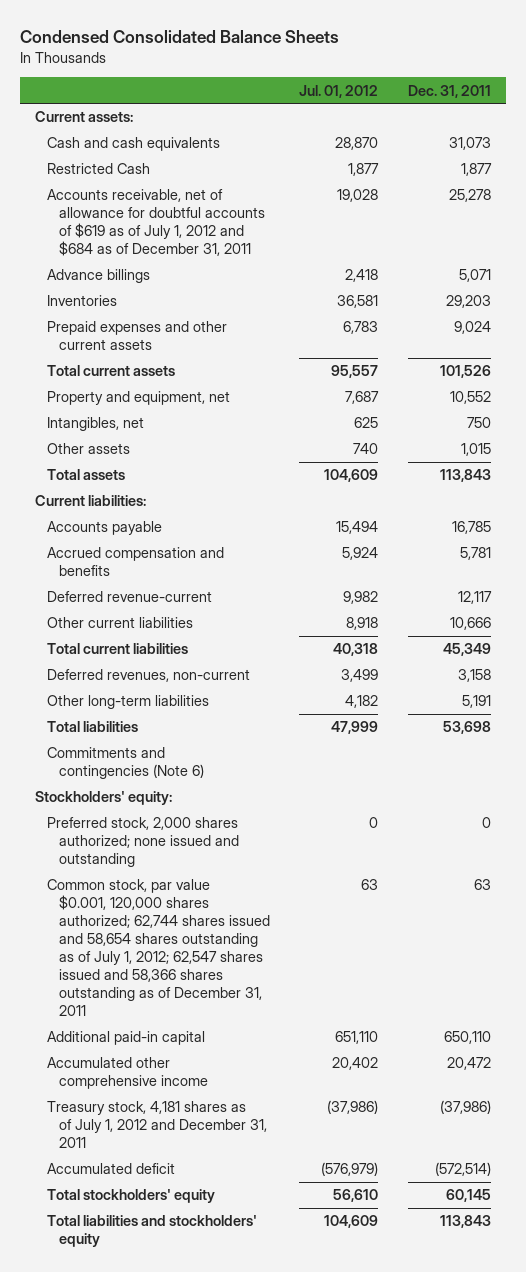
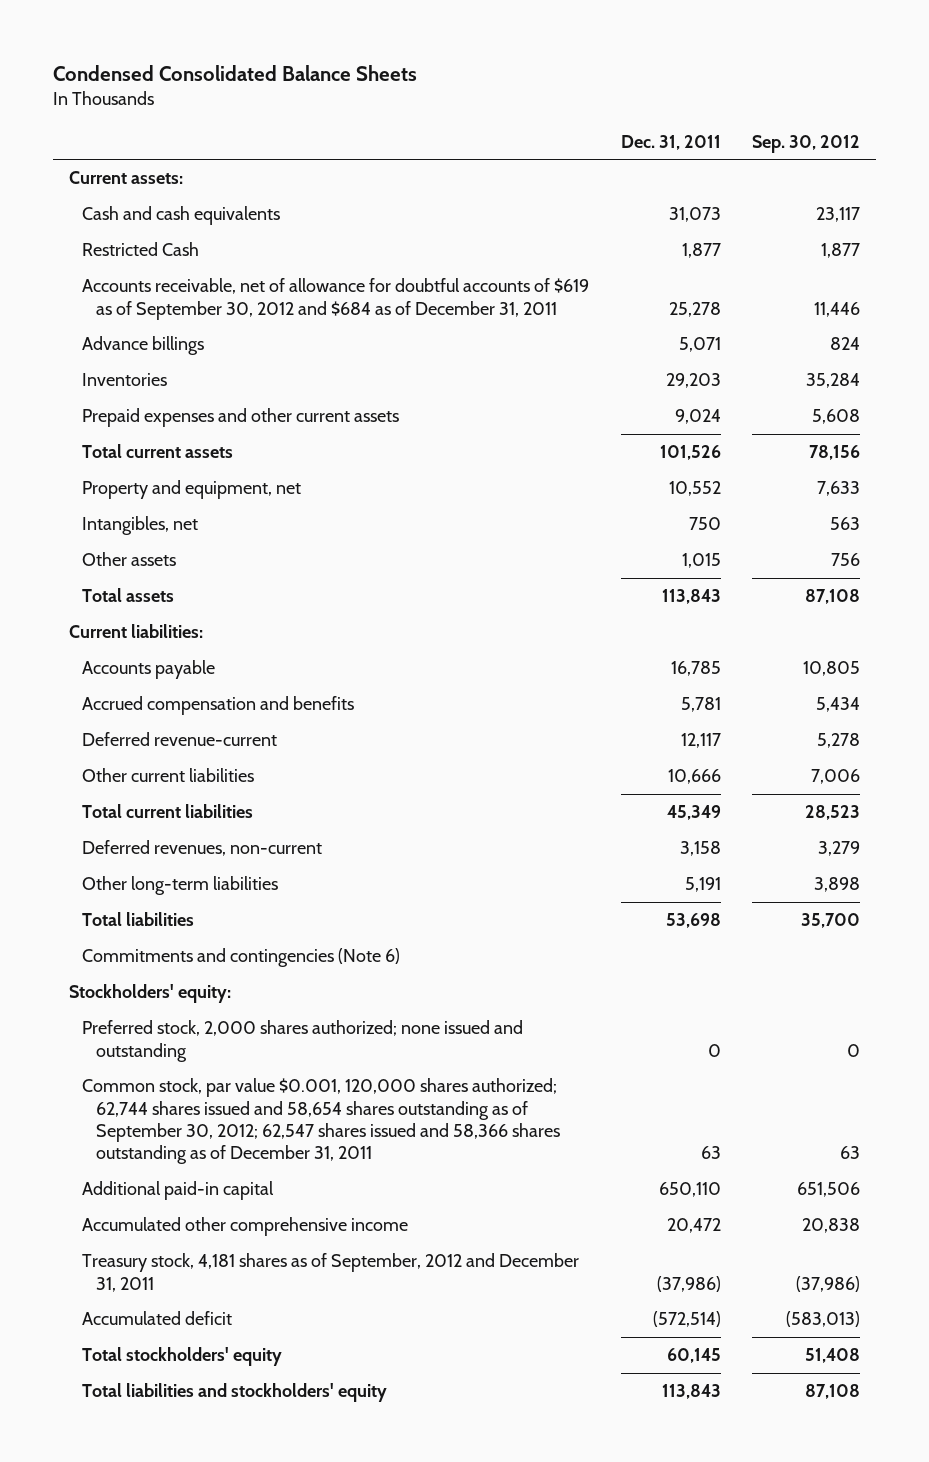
[299,84,379,98] Jul. 01, 2012 -> none
none -> [752,134,861,153] Sep. 30, 2012
[46,189,265,257] Accounts receivable, net of allowance for doubtful accounts of $619 as of July 1, 2012 and $684 as of December 31, 2011 -> [82,278,590,320] Accounts receivable, net of allowance for doubtful accounts of $619 as of September 30, 2012 and $684 as of December 31, 2011
[46,879,270,1017] Common stock, par value $0.001, 120,000 shares authorized; 62,744 shares issued and 58,654 shares outstanding as of July 1, 2012; 62,547 shares issued and 58,366 shares outstanding as of December 31, 2011 -> [82,1078,561,1165] Common stock, par value $0.001, 120,000 shares authorized; 62,744 shares issued and 58,654 shares outstanding as of September 30, 2012; 62,547 shares issued and 58,366 shares outstanding as of December 31, 2011
[46,1101,267,1149] Treasury stock, 4,181 shares as of July 1, 2012 and December 31, 2011 -> [82,1253,580,1292] Treasury stock, 4,181 shares as of September, 2012 and December 31, 2011

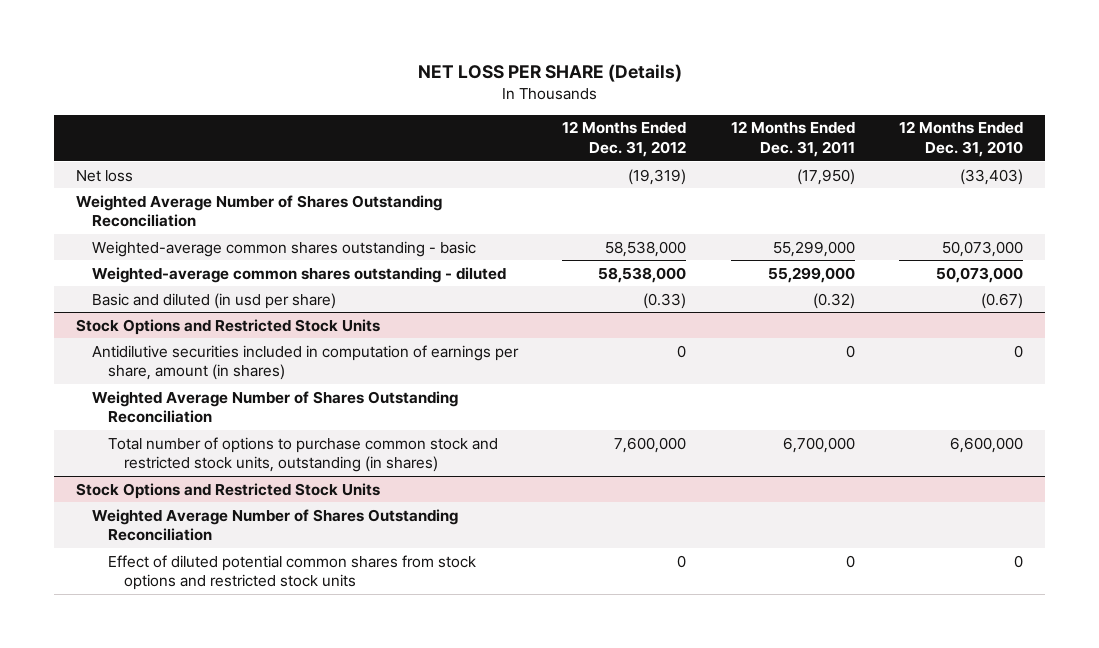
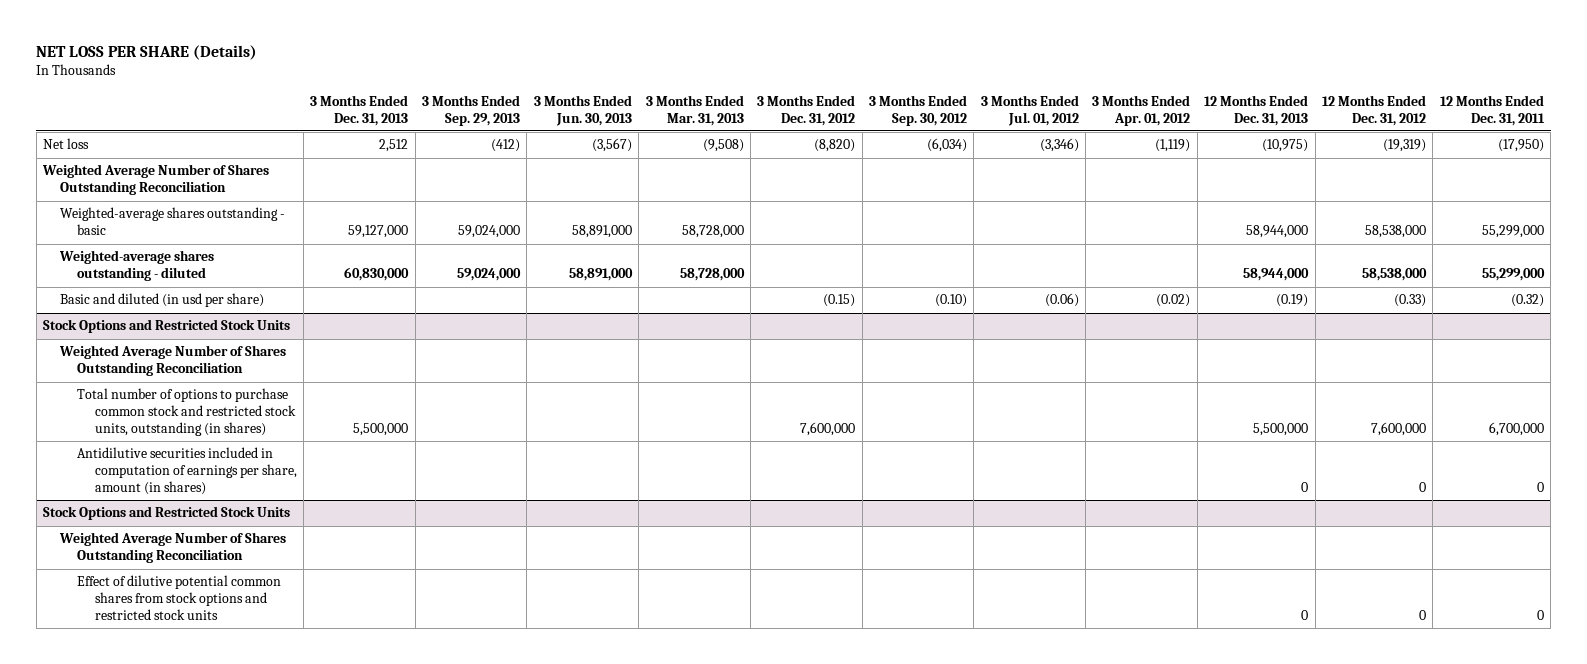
[898,121,1023,157] 12 Months Ended Dec. 31, 2010 -> none
none -> [310,94,409,126] 3 Months Ended Dec. 31, 2013
none -> [422,94,521,126] 3 Months Ended Sep. 29, 2013
none -> [533,94,632,126] 3 Months Ended Jun. 30, 2013
none -> [645,94,744,126] 3 Months Ended Mar. 31, 2013
none -> [757,94,856,126] 3 Months Ended Dec. 31, 2012
none -> [869,94,968,126] 3 Months Ended Sep. 30, 2012
none -> [980,94,1079,126] 3 Months Ended Jul. 01, 2012
none -> [1092,94,1191,126] 3 Months Ended Apr. 01, 2012
none -> [1204,94,1309,126] 12 Months Ended Dec. 31, 2013
[92,240,477,257] Weighted-average common shares outstanding - basic -> [60,207,286,236] Weighted-average shares outstanding - basic
[92,266,507,283] Weighted-average common shares outstanding - diluted -> [59,250,215,282] Weighted-average shares outstanding - diluted
[92,344,520,381] Antidilutive securities included in computation of earnings per share, amount (in shares) -> [77,447,297,495] Antidilutive securities included in computation of earnings per share, amount (in shares)
[108,554,477,591] Effect of diluted potential common shares from stock options and restricted stock units -> [77,575,282,620] Effect of dilutive potential common shares from stock options and restricted stock units

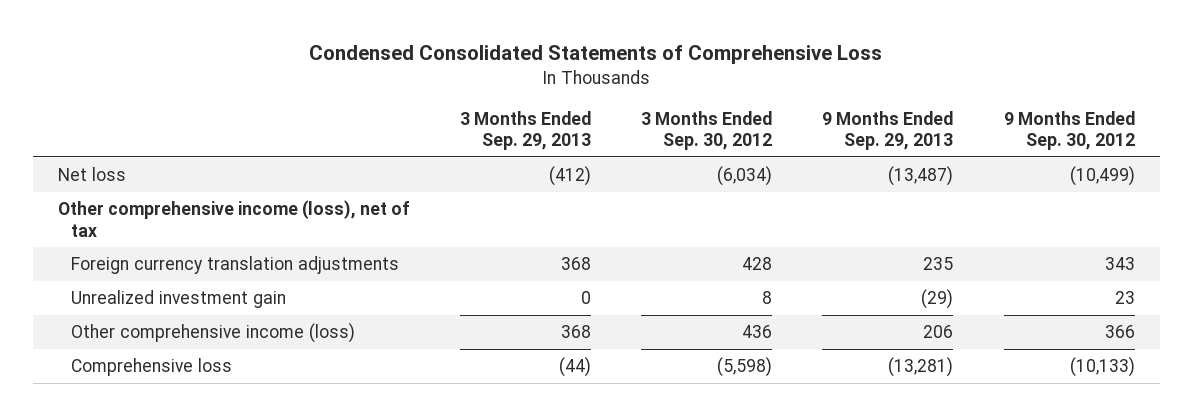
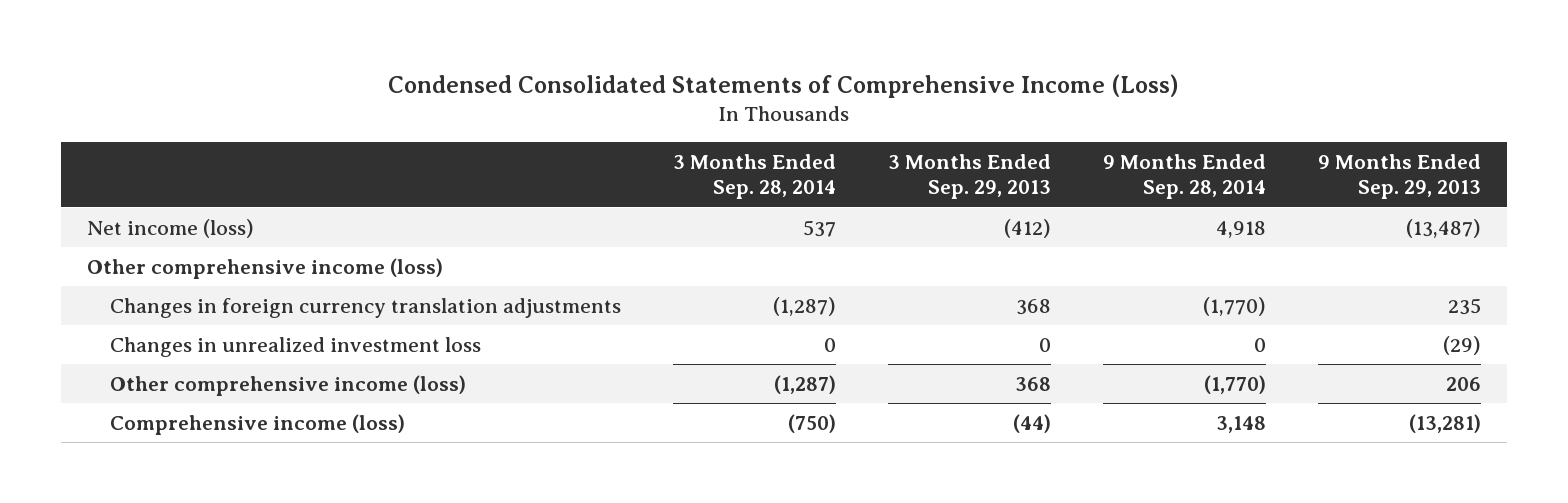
[309,45,883,65] Condensed Consolidated Statements of Comprehensive Loss -> [388,74,1180,99] Condensed Consolidated Statements of Comprehensive Income (Loss)
[641,110,773,151] 3 Months Ended Sep. 30, 2012 -> none
[1003,110,1135,151] 9 Months Ended Sep. 30, 2012 -> none
none -> [673,154,837,200] 3 Months Ended Sep. 28, 2014
none -> [1103,154,1267,200] 9 Months Ended Sep. 28, 2014
[57,167,126,182] Net loss -> [86,218,254,238] Net income (loss)
[57,200,410,237] Other comprehensive income (loss), net of tax -> [86,257,443,279] Other comprehensive income (loss)
[70,256,399,275] Foreign currency translation adjustments -> [110,297,622,318] Changes in foreign currency translation adjustments
[70,290,286,309] Unrealized investment gain -> [110,336,482,357] Changes in unrealized investment loss
[70,358,232,377] Comprehensive loss -> [110,413,406,435] Comprehensive income (loss)

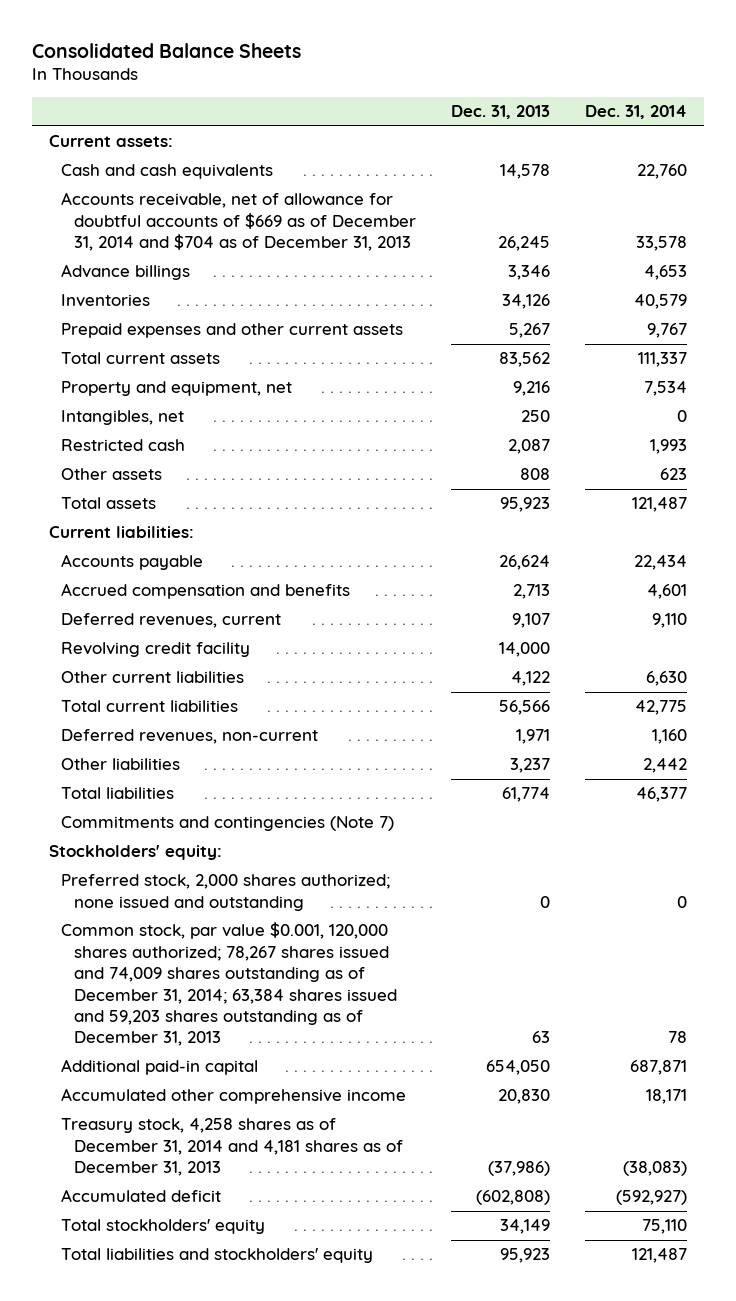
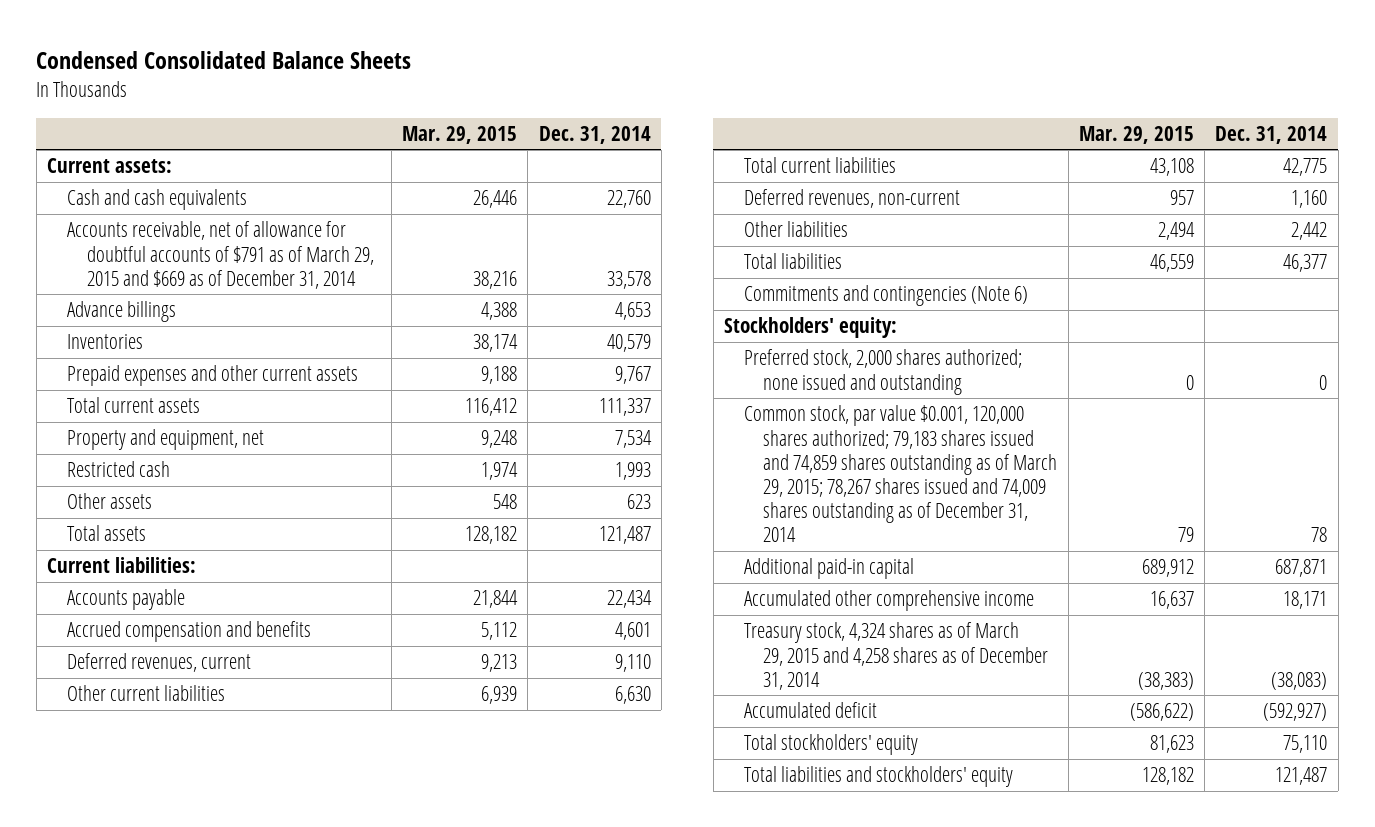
[31,42,301,58] Consolidated Balance Sheets -> [36,50,412,69] Condensed Consolidated Balance Sheets
[450,105,550,120] Dec. 31, 2013 -> none
none -> [402,125,518,144] Mar. 29, 2015
[61,192,416,252] Accounts receivable, net of allowance for doubtful accounts of $669 as of December 31, 2014 and $704 as of December 31, 2013 -> [66,221,374,289] Accounts receivable, net of allowance for doubtful accounts of $791 as of March 29, 2015 and $669 as of December 31, 2014
[61,410,185,426] Intangibles, net -> none
[61,642,251,658] Revolving credit facility -> none
[61,816,395,832] Commitments and contingencies (Note 7) -> [743,285,1028,307] Commitments and contingencies (Note 6)
[61,922,397,1047] Common stock, par value $0.001, 120,000 shares authorized; 78,267 shares issued and 74,009 shares outstanding as of December 31, 2014; 63,384 shares issued and 59,203 shares outstanding as of December 31, 2013 -> [743,405,1058,543] Common stock, par value $0.001, 120,000 shares authorized; 79,183 shares issued and 74,859 shares outstanding as of March 29, 2015; 78,267 shares issued and 74,009 shares outstanding as of December 31, 2014
[61,1118,403,1177] Treasury stock, 4,258 shares as of December 31, 2014 and 4,181 shares as of December 31, 2013 -> [743,622,1049,690] Treasury stock, 4,324 shares as of March 29, 2015 and 4,258 shares as of December 31, 2014

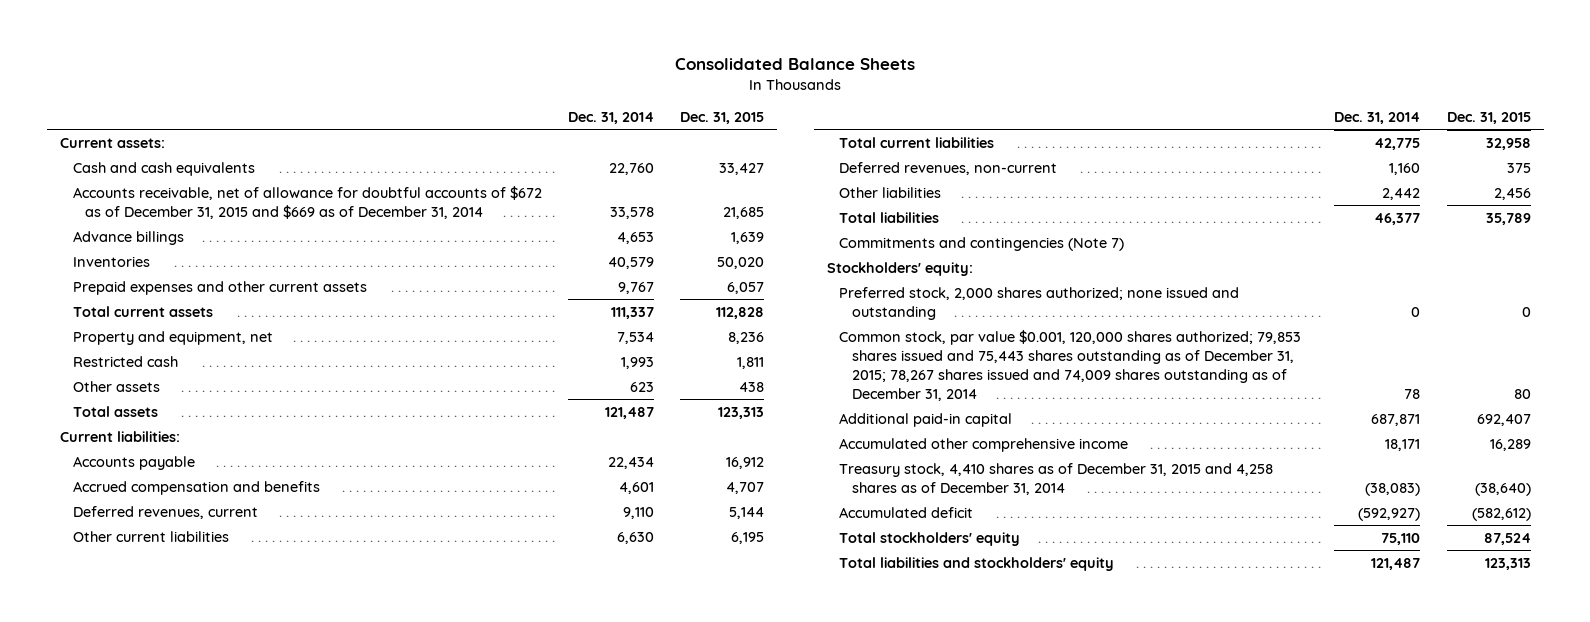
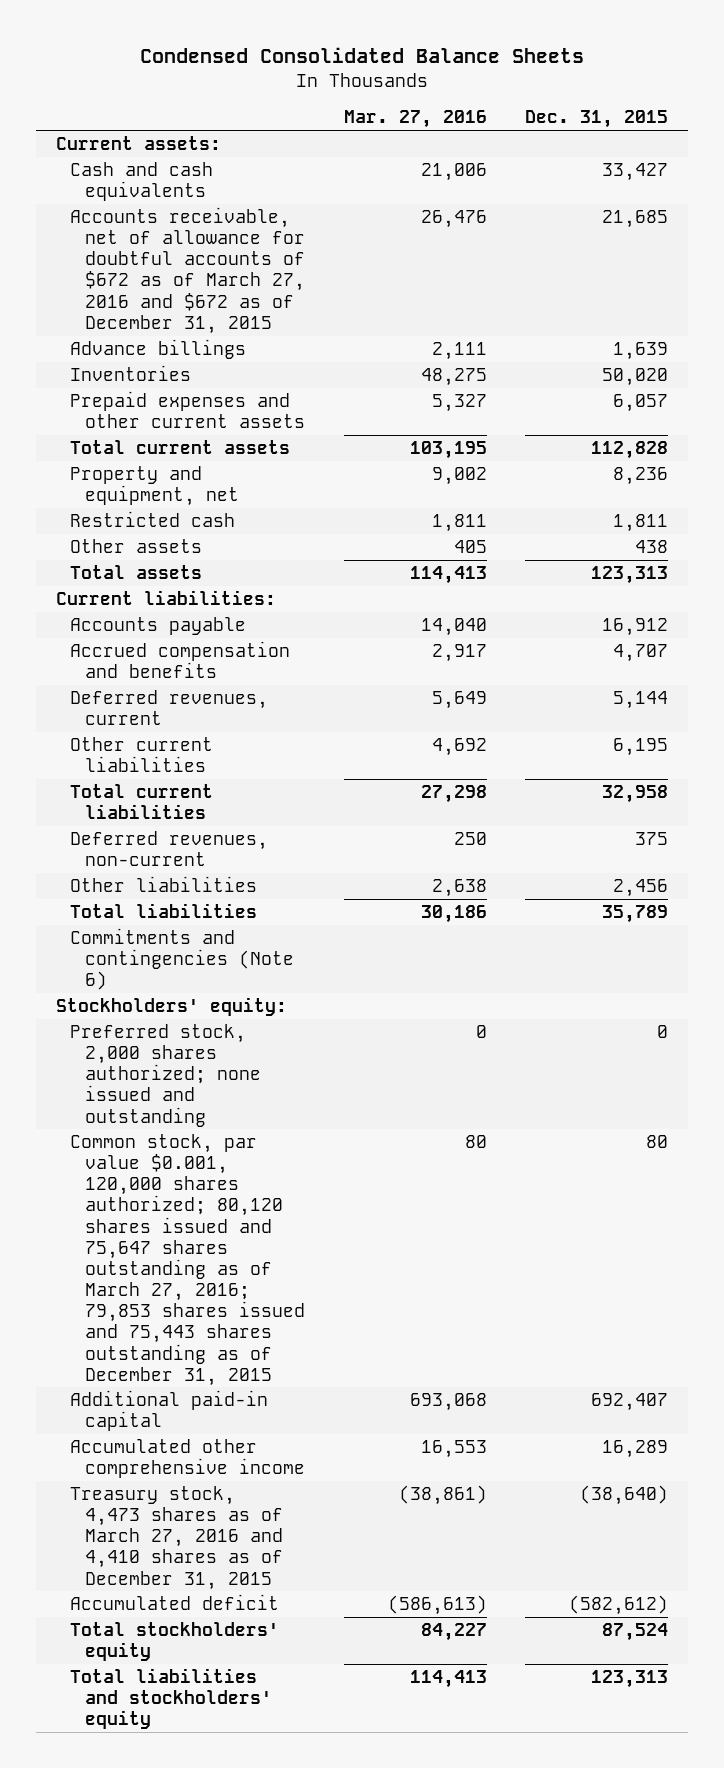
[675,57,916,70] Consolidated Balance Sheets -> [140,47,585,64] Condensed Consolidated Balance Sheets
[567,111,654,124] Dec. 31, 2014 -> none
none -> [343,110,487,129] Mar. 27, 2016
[72,185,542,219] Accounts receivable, net of allowance for doubtful accounts of $672 as of December 31, 2015 and $669 as of December 31, 2014 -> [70,206,305,334] Accounts receivable, net of allowance for doubtful accounts of $672 as of March 27, 2016 and $672 as of December 31, 2015
[839,236,1125,251] Commitments and contingencies (Note 7) -> [70,927,294,991] Commitments and contingencies (Note 6)
[839,329,1302,401] Common stock, par value $0.001, 120,000 shares authorized; 79,853 shares issued and 75,443 shares outstanding as of December 31, 2015; 78,267 shares issued and 74,009 shares outstanding as of December 31, 2014 -> [70,1133,305,1386] Common stock, par value $0.001, 120,000 shares authorized; 80,120 shares issued and 75,647 shares outstanding as of March 27, 2016; 79,853 shares issued and 75,443 shares outstanding as of December 31, 2015
[839,462,1274,495] Treasury stock, 4,410 shares as of December 31, 2015 and 4,258 shares as of December 31, 2014 -> [70,1485,283,1590] Treasury stock, 4,473 shares as of March 27, 2016 and 4,410 shares as of December 31, 2015

